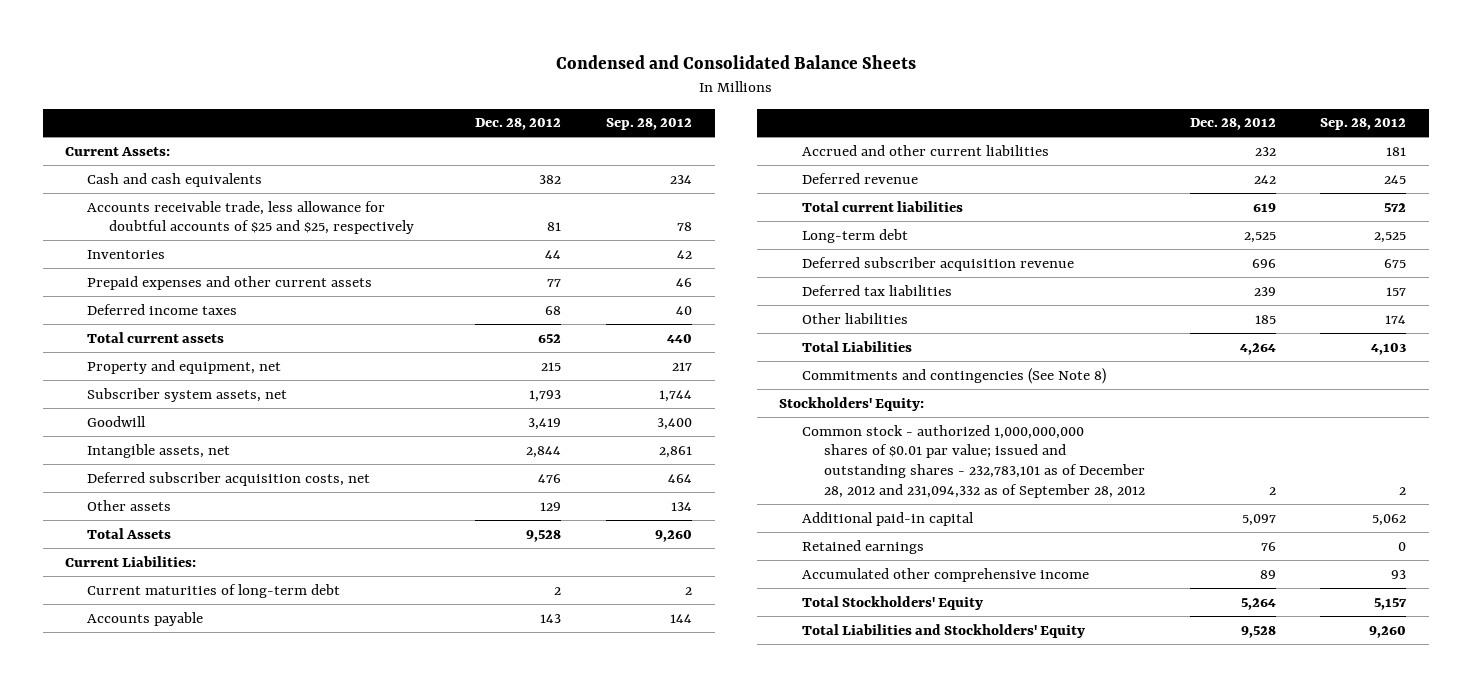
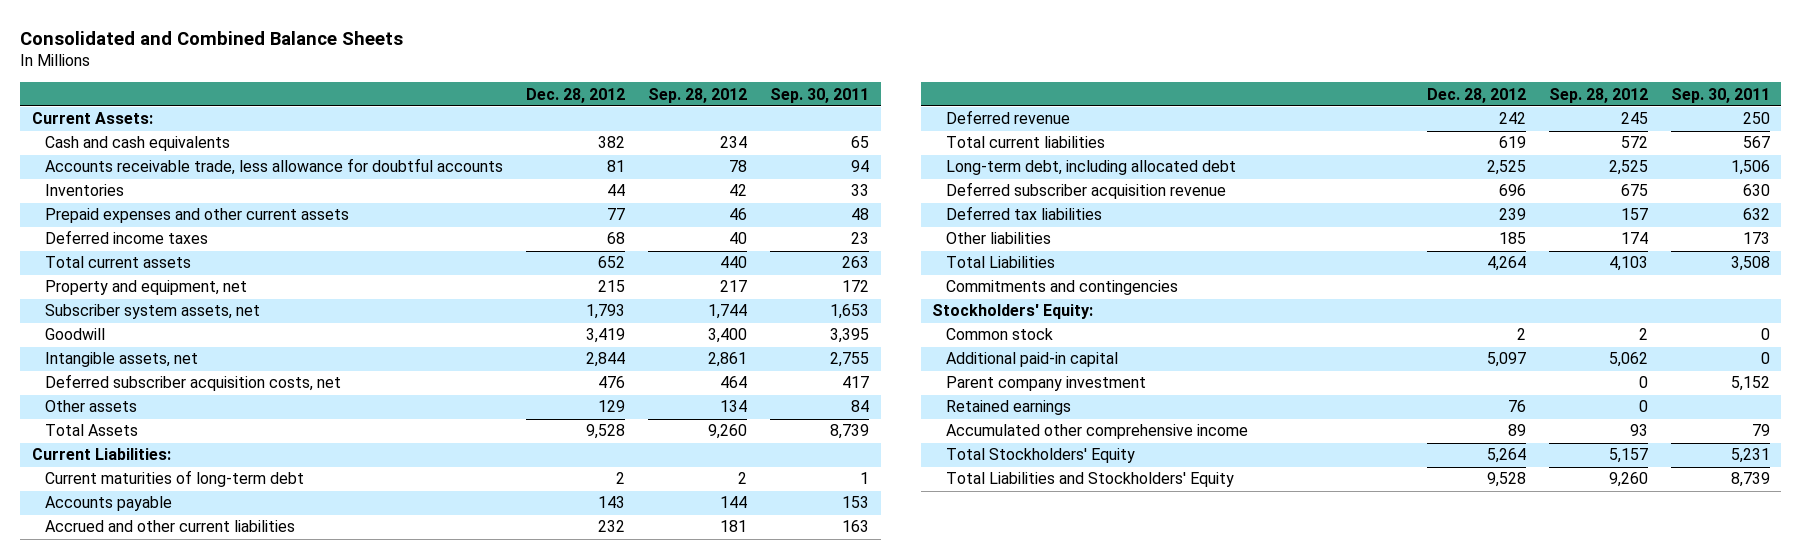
[555,54,916,69] Condensed and Consolidated Balance Sheets -> [20,30,404,45] Consolidated and Combined Balance Sheets
none -> [770,87,870,103] Sep. 30, 2011
[87,200,415,235] Accounts receivable trade, less allowance for doubtful accounts of $25 and $25, respectively -> [45,158,504,176] Accounts receivable trade, less allowance for doubtful accounts
[801,228,908,243] Long-term debt -> [945,160,1236,176] Long-term debt, including allocated debt
[801,367,1106,384] Commitments and contingencies (See Note 8) -> [945,280,1178,296] Commitments and contingencies
[801,424,1145,498] Common stock - authorized 1,000,000,000 shares of $0.01 par value; issued and outstanding shares - 232,783,101 as of December 28, 2012 and 231,094,332 as of September 28, 2012 -> [945,328,1053,341] Common stock
none -> [945,376,1146,392] Parent company investment

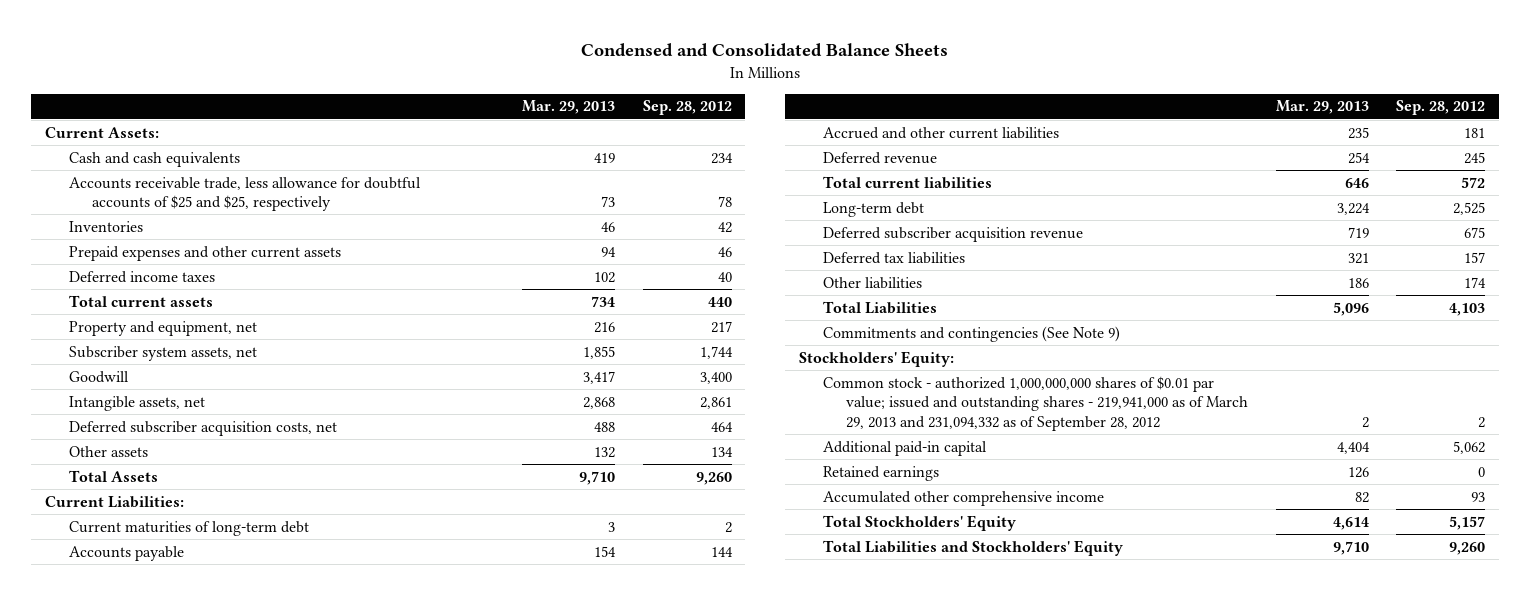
[20,30,404,45] Consolidated and Combined Balance Sheets -> [581,43,949,58] Condensed and Consolidated Balance Sheets
[526,87,626,103] Dec. 28, 2012 -> none
[770,87,870,103] Sep. 30, 2011 -> none
none -> [521,100,615,115] Mar. 29, 2013
[45,158,504,176] Accounts receivable trade, less allowance for doubtful accounts -> [68,176,421,212] Accounts receivable trade, less allowance for doubtful accounts of $25 and $25, respectively
[945,160,1236,176] Long-term debt, including allocated debt -> [822,201,924,217] Long-term debt
[945,280,1178,296] Commitments and contingencies -> [822,325,1120,342] Commitments and contingencies (See Note 9)
[945,328,1053,341] Common stock -> [822,375,1248,431] Common stock - authorized 1,000,000,000 shares of $0.01 par value; issued and outstanding shares - 219,941,000 as of March 29, 2013 and 231,094,332 as of September 28, 2012
[945,376,1146,392] Parent company investment -> none

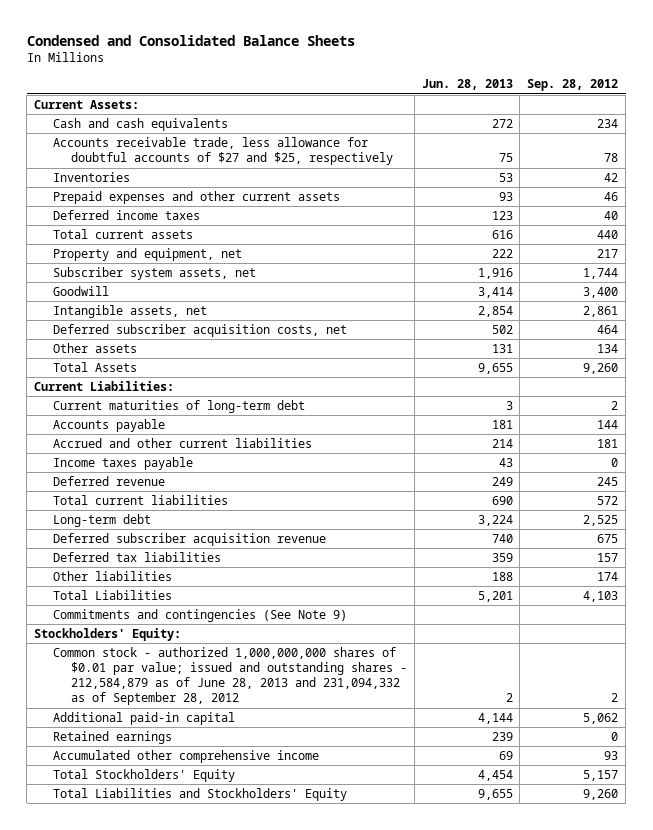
[521,100,615,115] Mar. 29, 2013 -> none
none -> [421,79,513,91] Jun. 28, 2013
[68,176,421,212] Accounts receivable trade, less allowance for doubtful accounts of $25 and $25, respectively -> [52,137,393,166] Accounts receivable trade, less allowance for doubtful accounts of $27 and $25, respectively
none -> [52,457,193,471] Income taxes payable
[822,375,1248,431] Common stock - authorized 1,000,000,000 shares of $0.01 par value; issued and outstanding shares - 219,941,000 as of March 29, 2013 and 231,094,332 as of September 28, 2012 -> [52,647,407,706] Common stock - authorized 1,000,000,000 shares of $0.01 par value; issued and outstanding shares - 212,584,879 as of June 28, 2013 and 231,094,332 as of September 28, 2012

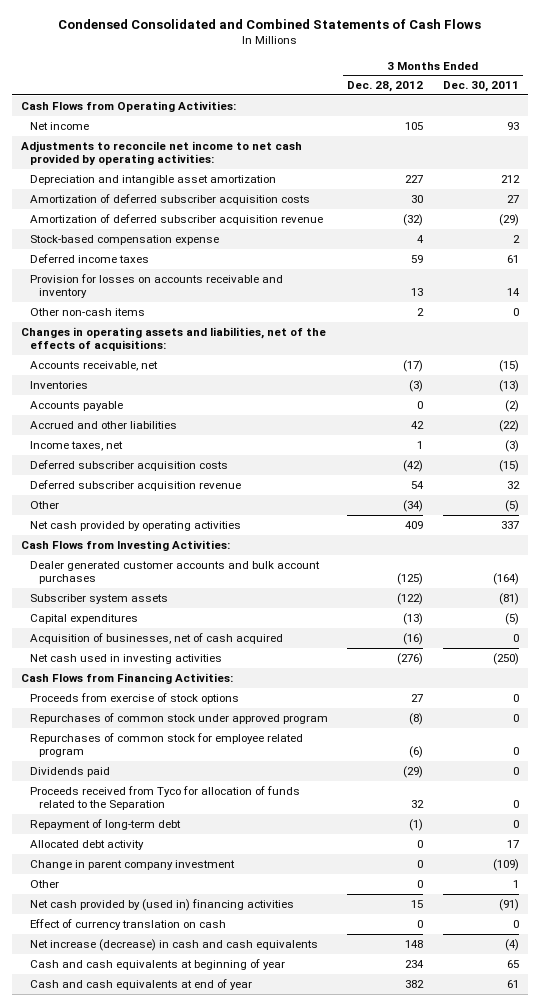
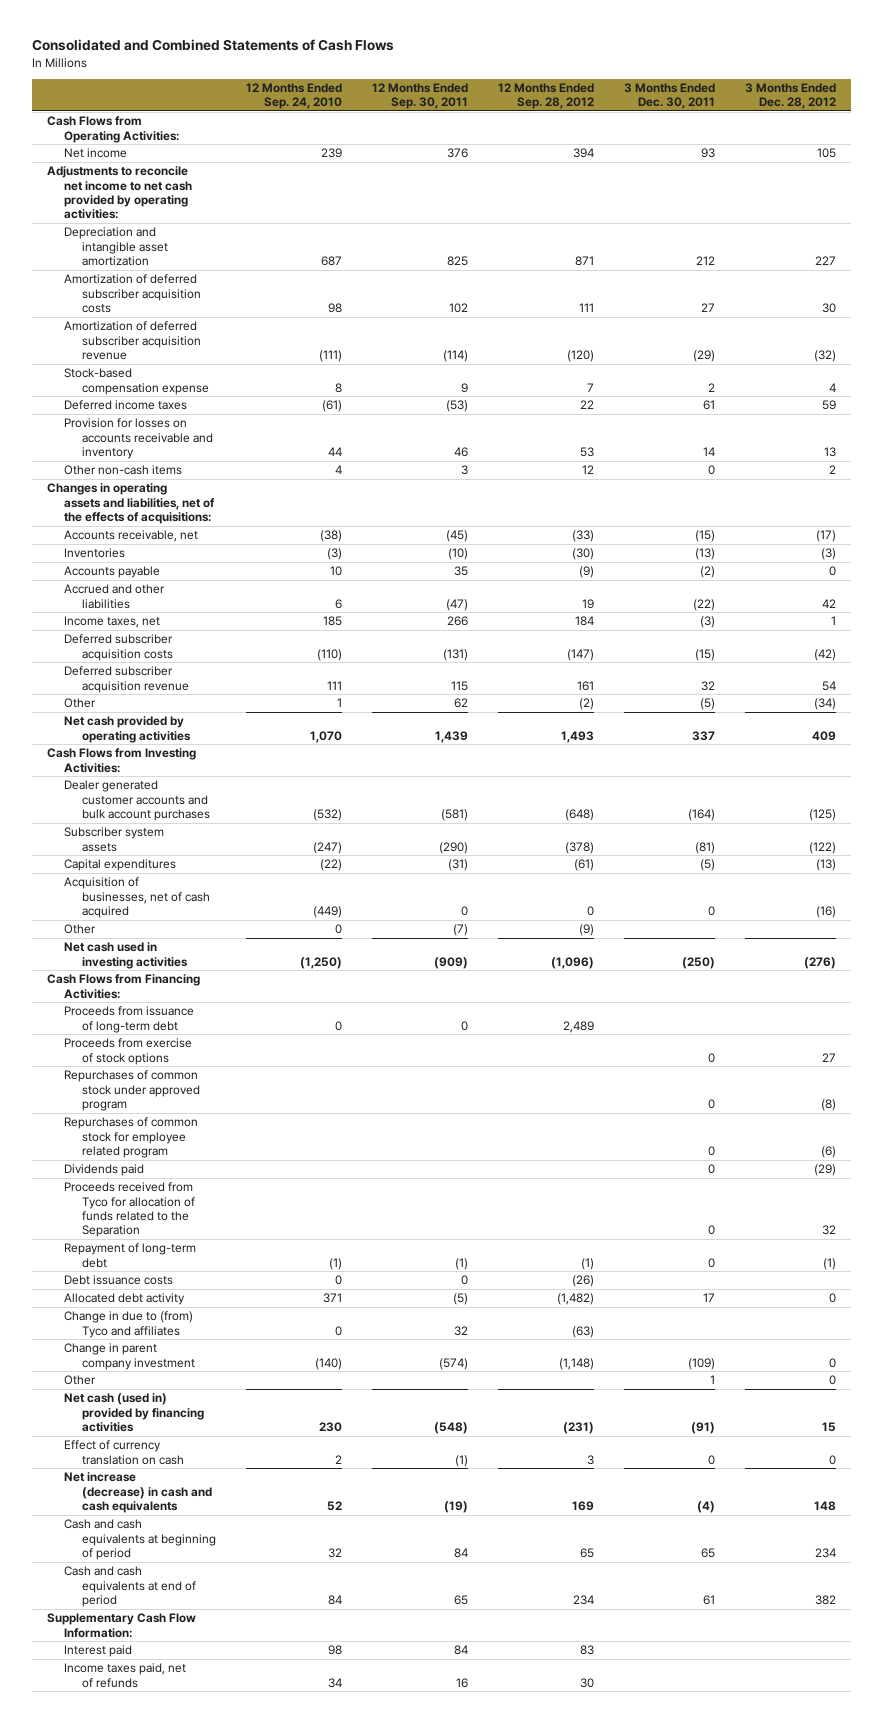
[57,19,481,30] Condensed Consolidated and Combined Statements of Cash Flows -> [31,39,394,52] Consolidated and Combined Statements of Cash Flows
none -> [246,82,343,110] 12 Months Ended Sep. 24, 2010
none -> [372,82,469,110] 12 Months Ended Sep. 30, 2011
none -> [497,82,594,110] 12 Months Ended Sep. 28, 2012
none -> [64,924,97,935] Other
none -> [64,1006,195,1033] Proceeds from issuance of long-term debt
none -> [64,1275,174,1286] Debt issuance costs
none -> [64,1311,194,1338] Change in due to (from) Tyco and affiliates
[30,898,295,911] Net cash provided by (used in) financing activities -> [64,1393,205,1432] Net cash (used in) provided by financing activities
[30,958,286,970] Cash and cash equivalents at beginning of year -> [64,1519,217,1560] Cash and cash equivalents at beginning of period
[30,978,253,990] Cash and cash equivalents at end of year -> [64,1566,197,1607] Cash and cash equivalents at end of period
none -> [46,1613,196,1638] Supplementary Cash Flow Information:
none -> [64,1645,133,1658] Interest paid
none -> [64,1663,187,1688] Income taxes paid, net of refunds

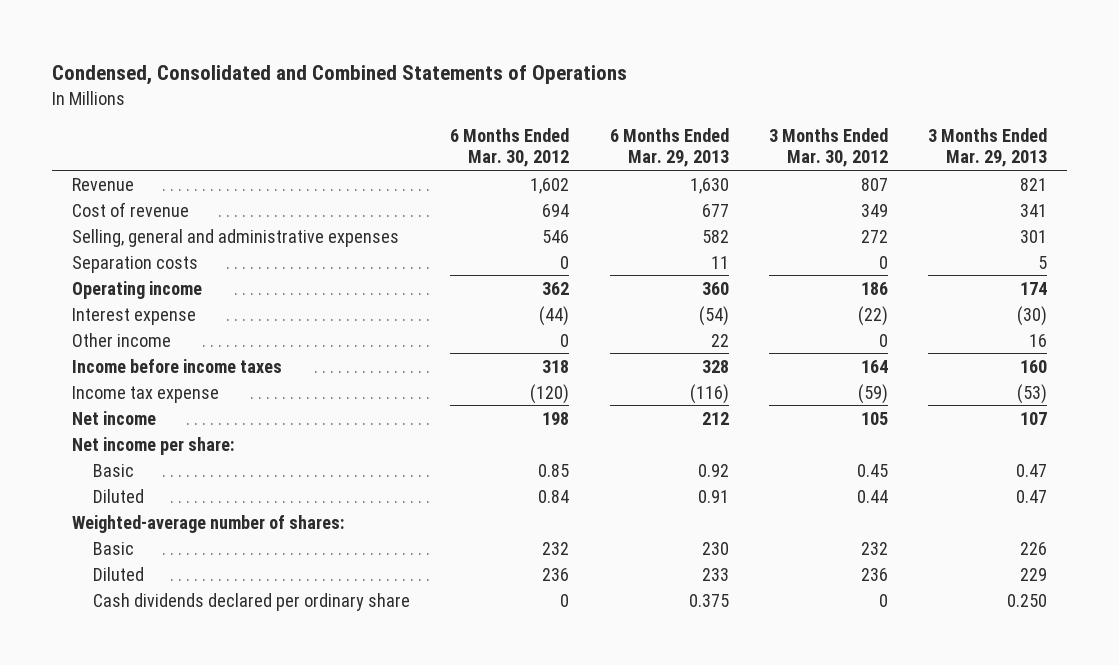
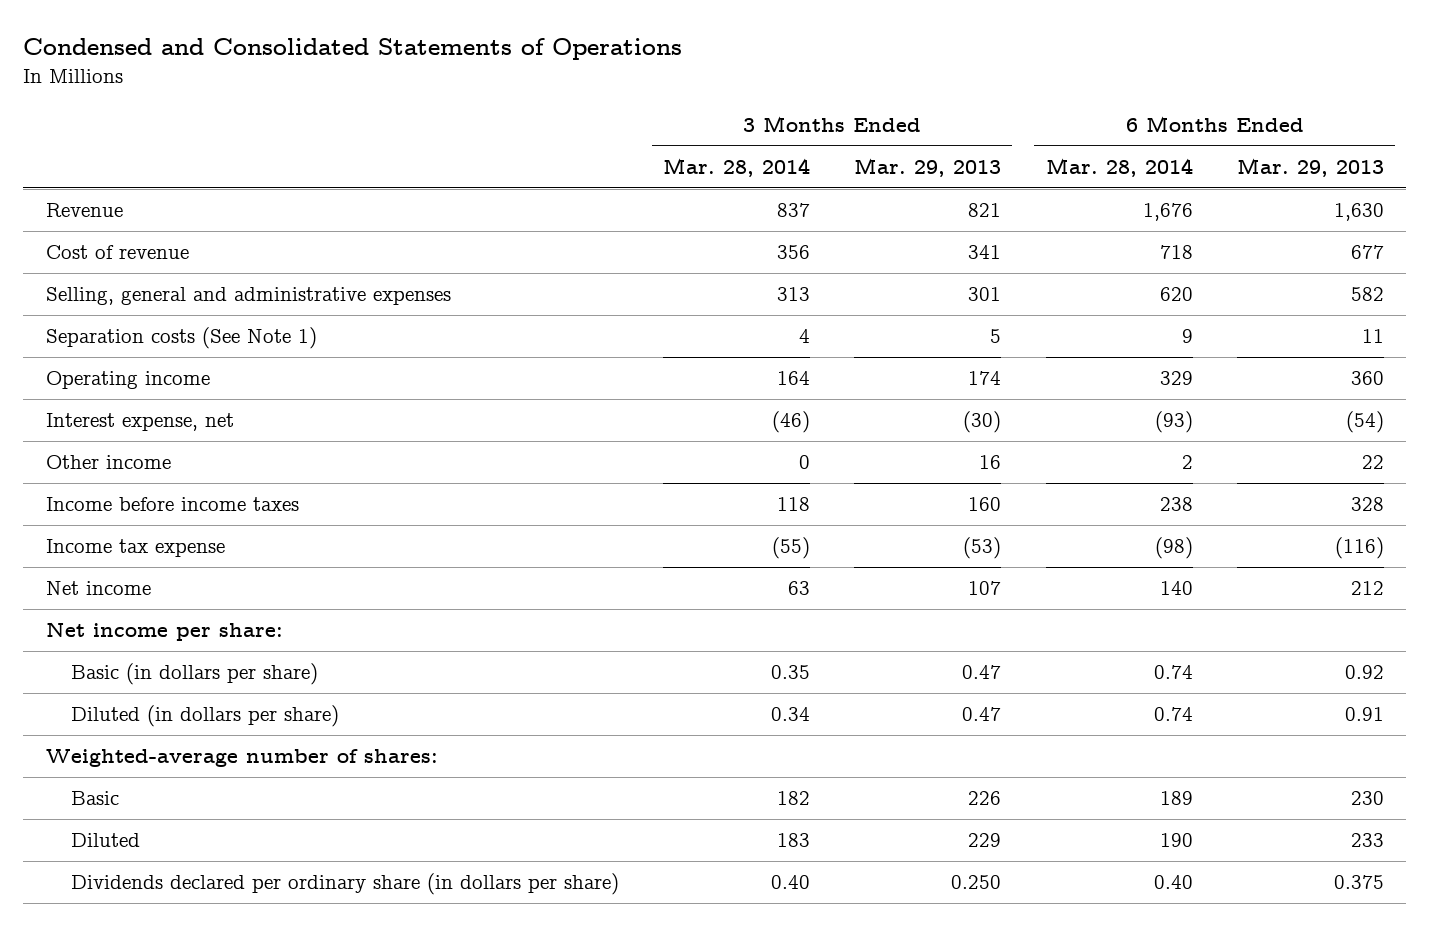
[52,65,628,86] Condensed, Consolidated and Combined Statements of Operations -> [23,38,683,61] Condensed and Consolidated Statements of Operations
[450,128,570,168] 6 Months Ended Mar. 30, 2012 -> none
[768,128,888,168] 3 Months Ended Mar. 30, 2012 -> none
none -> [663,157,811,177] Mar. 28, 2014
none -> [1045,157,1193,177] Mar. 28, 2014
[72,255,199,273] Separation costs -> [45,327,317,350] Separation costs (See Note 1)
[72,307,197,325] Interest expense -> [45,413,234,432] Interest expense, net
[93,463,135,477] Basic -> [71,663,319,686] Basic (in dollars per share)
[93,488,145,503] Diluted -> [71,705,340,728] Diluted (in dollars per share)
[93,592,411,611] Cash dividends declared per ordinary share -> [71,873,620,896] Dividends declared per ordinary share (in dollars per share)

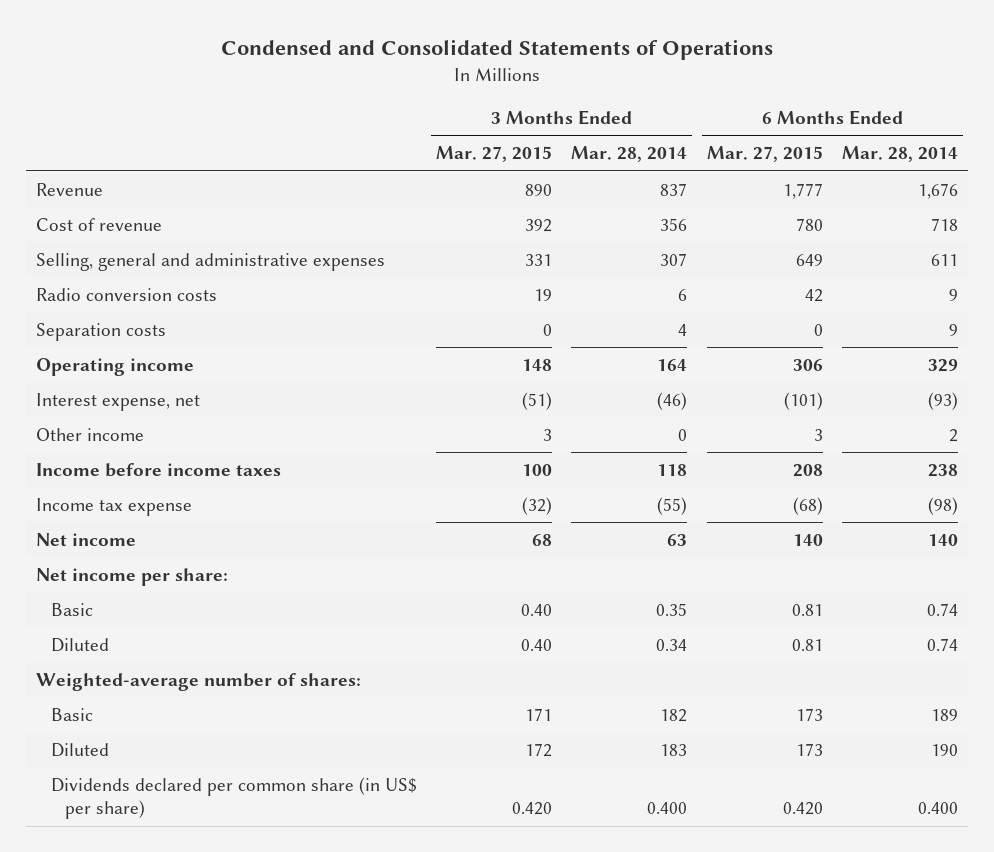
[854,157,1002,177] Mar. 29, 2013 -> none
[1236,157,1384,177] Mar. 29, 2013 -> none
none -> [435,146,552,163] Mar. 27, 2015
none -> [706,146,823,163] Mar. 27, 2015
[777,287,811,302] 313 -> [660,252,688,266] 307
[1159,287,1193,302] 620 -> [931,253,959,266] 611
none -> [35,287,217,301] Radio conversion costs
[45,327,317,350] Separation costs (See Note 1) -> [35,322,166,341] Separation costs
[71,663,319,686] Basic (in dollars per share) -> [50,602,93,616] Basic
[71,705,340,728] Diluted (in dollars per share) -> [50,637,109,652] Diluted
[71,873,620,896] Dividends declared per ordinary share (in dollars per share) -> [50,776,417,820] Dividends declared per common share (in US$ per share)
[771,875,811,890] 0.40 -> [647,802,688,815] 0.400
[1153,875,1193,890] 0.40 -> [918,802,959,815] 0.400

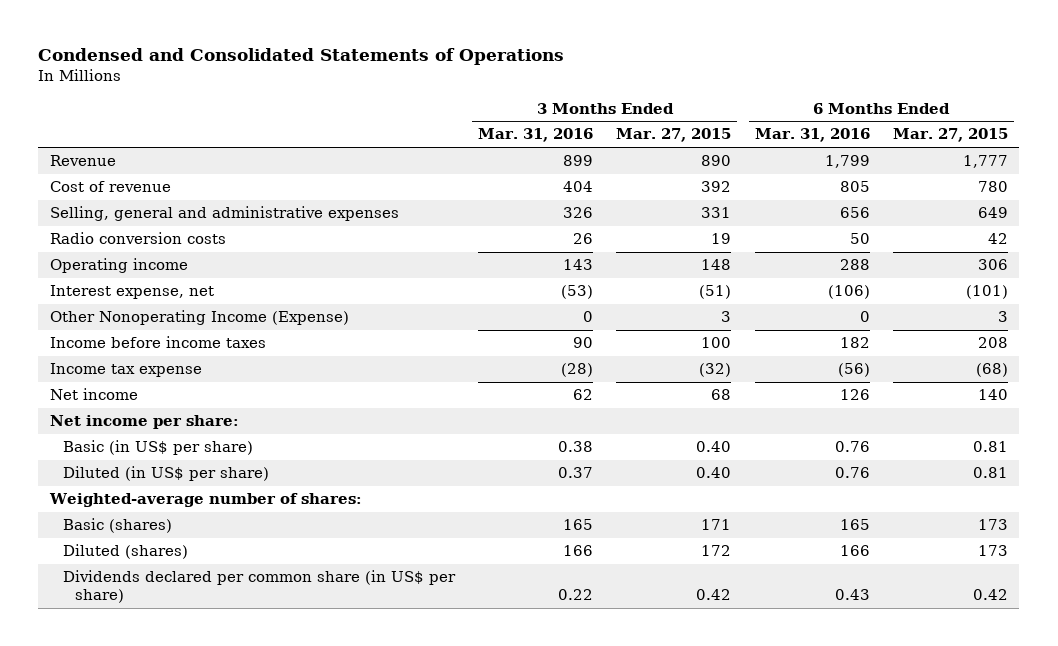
[571,146,688,163] Mar. 28, 2014 -> none
[842,146,959,163] Mar. 28, 2014 -> none
none -> [477,128,593,143] Mar. 31, 2016
none -> [754,128,870,143] Mar. 31, 2016
[35,322,166,341] Separation costs -> none
[35,427,144,441] Other income -> [50,310,350,326] Other Nonoperating Income (Expense)
[50,602,93,616] Basic -> [62,440,253,456] Basic (in US$ per share)
[50,637,109,652] Diluted -> [62,466,269,482] Diluted (in US$ per share)
[50,707,93,721] Basic -> [62,518,172,534] Basic (shares)
[50,742,109,757] Diluted -> [62,544,188,560] Diluted (shares)
[511,802,552,816] 0.420 -> [696,589,732,601] 0.42
[782,802,823,816] 0.420 -> [972,589,1008,601] 0.42

